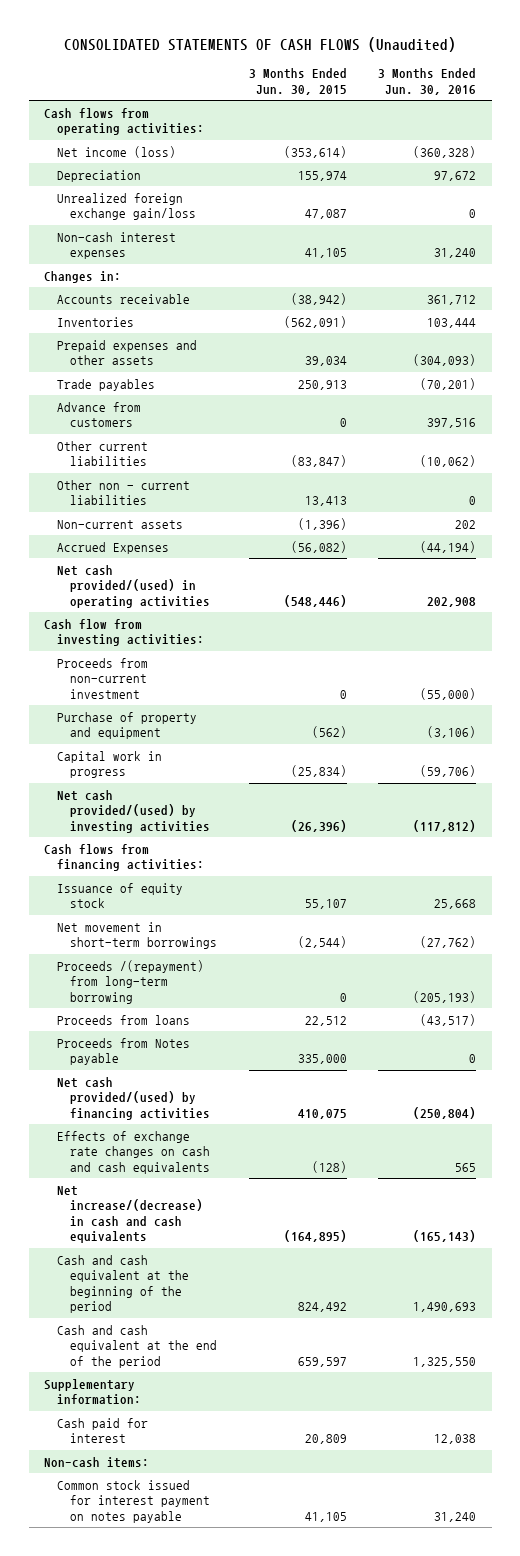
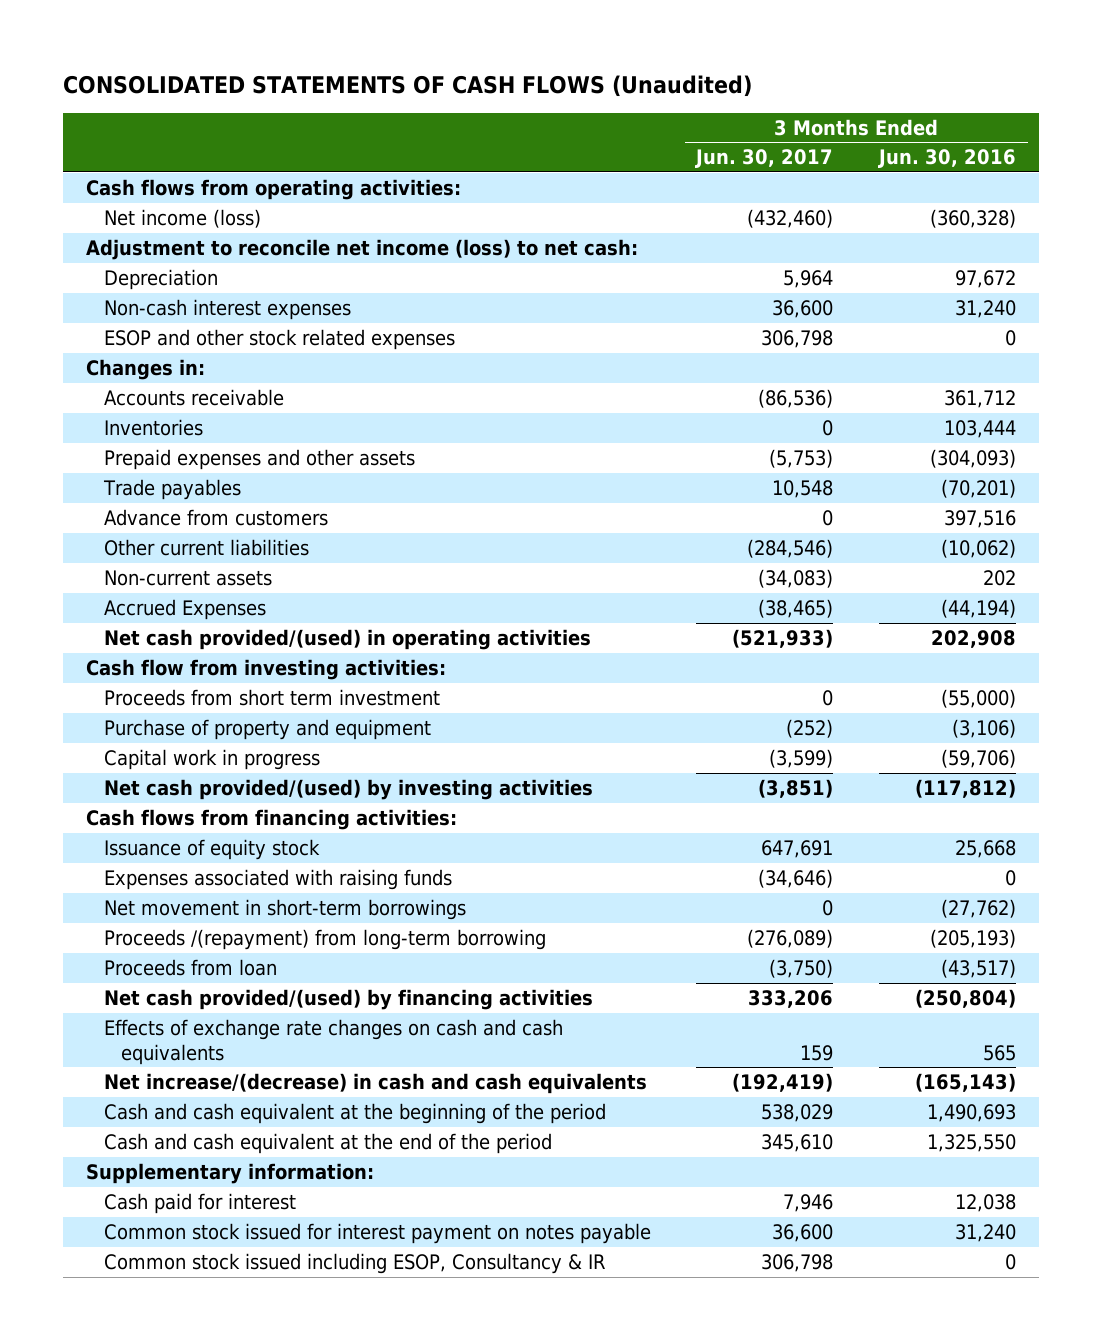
[248,68,347,95] 3 Months Ended Jun. 30, 2015 -> none
none -> [695,149,834,169] Jun. 30, 2017
none -> [86,238,639,260] Adjustment to reconcile net income (loss) to net cash:
[57,192,197,221] Unrealized foreign exchange gain/loss -> none
none -> [103,328,455,350] ESOP and other stock related expenses
[57,479,191,506] Other non - current liabilities -> none
[57,657,149,699] Proceeds from non-current investment -> none
none -> [103,688,440,706] Proceeds from short term investment
none -> [103,868,452,890] Expenses associated with raising funds
[57,1037,191,1066] Proceeds from Notes payable -> none
[57,1014,191,1025] Proceeds from loans -> [103,958,277,976] Proceeds from loan
[44,1456,150,1468] Non-cash items: -> none
none -> [103,1252,606,1274] Common stock issued including ESOP, Consultancy & IR

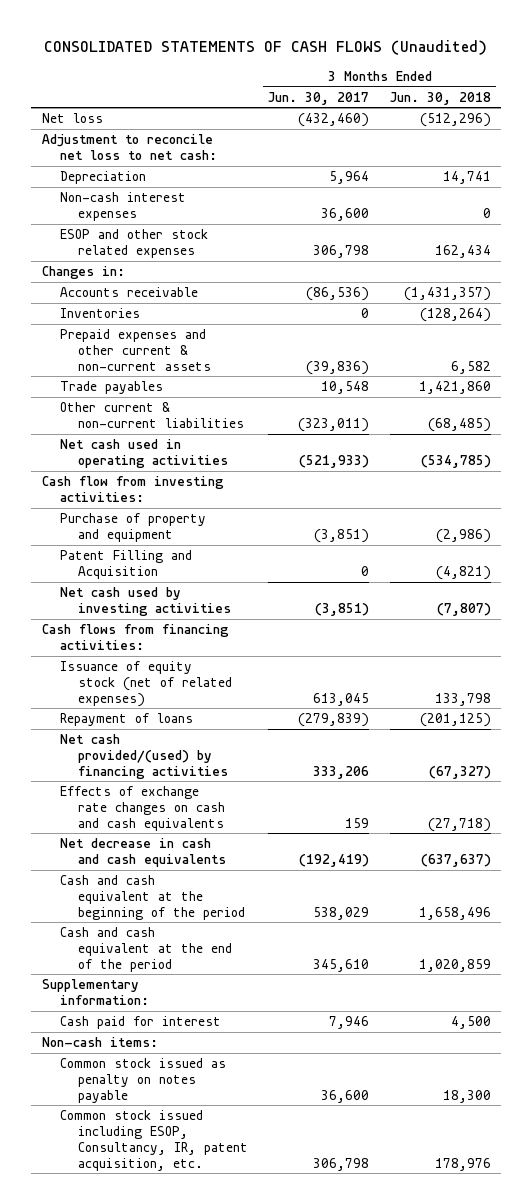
[878,149,1017,169] Jun. 30, 2016 -> none
none -> [389,91,491,105] Jun. 30, 2018
[86,178,462,200] Cash flows from operating activities: -> none
[103,208,261,228] Net income (loss) -> [41,112,103,123] Net loss
[86,238,639,260] Adjustment to reconcile net income (loss) to net cash: -> [41,133,217,160] Adjustment to reconcile net loss to net cash:
[103,448,415,470] Prepaid expenses and other assets -> [59,328,211,371] Prepaid expenses and other current & non-current assets
[769,448,834,468] (5,753) -> [306,360,370,375] (39,836)
[103,508,328,526] Advance from customers -> none
[103,569,272,586] Non-current assets -> none
[103,598,266,620] Accrued Expenses -> none
[103,538,309,556] Other current liabilities -> [59,401,244,428] Other current & non-current liabilities
[747,538,834,558] (284,546) -> [298,417,370,432] (323,011)
[103,628,591,650] Net cash provided/(used) in operating activities -> [59,438,228,468] Net cash used in operating activities
[103,688,440,706] Proceeds from short term investment -> none
[103,748,320,770] Capital work in progress -> none
[786,718,834,738] (252) -> [314,528,370,543] (3,851)
none -> [59,549,192,579] Patent Filling and Acquisition
[103,778,593,800] Net cash provided/(used) by investing activities -> [59,586,231,616] Net cash used by investing activities
[103,868,452,890] Expenses associated with raising funds -> none
[103,898,466,920] Net movement in short-term borrowings -> none
[103,928,546,950] Proceeds /(repayment) from long-term borrowing -> none
[103,958,277,976] Proceeds from loan -> none
[103,838,320,860] Issuance of equity stock -> [59,660,232,707] Issuance of equity stock (net of related expenses)
[761,839,834,858] 647,691 -> [313,692,370,706] 613,045
none -> [59,712,193,726] Repayment of loans
[103,1072,647,1094] Net increase/(decrease) in cash and cash equivalents -> [59,837,226,867] Net decrease in cash and cash equivalents
none -> [41,1036,158,1047] Non-cash items:
[103,1222,651,1244] Common stock issued for interest payment on notes payable -> [59,1057,226,1103] Common stock issued as penalty on notes payable
[103,1252,606,1274] Common stock issued including ESOP, Consultancy & IR -> [59,1109,248,1171] Common stock issued including ESOP, Consultancy, IR, patent acquisition, etc.

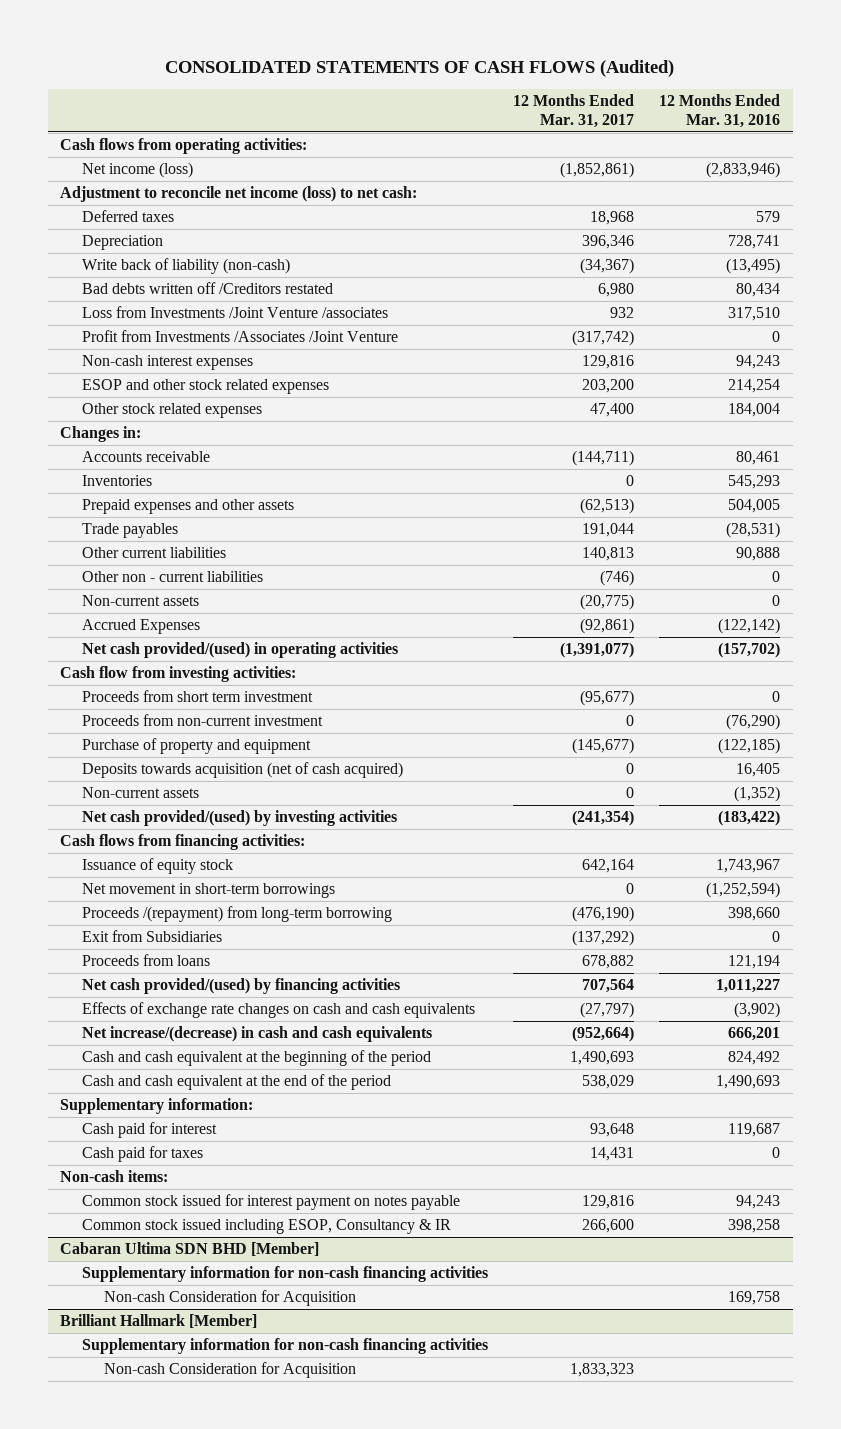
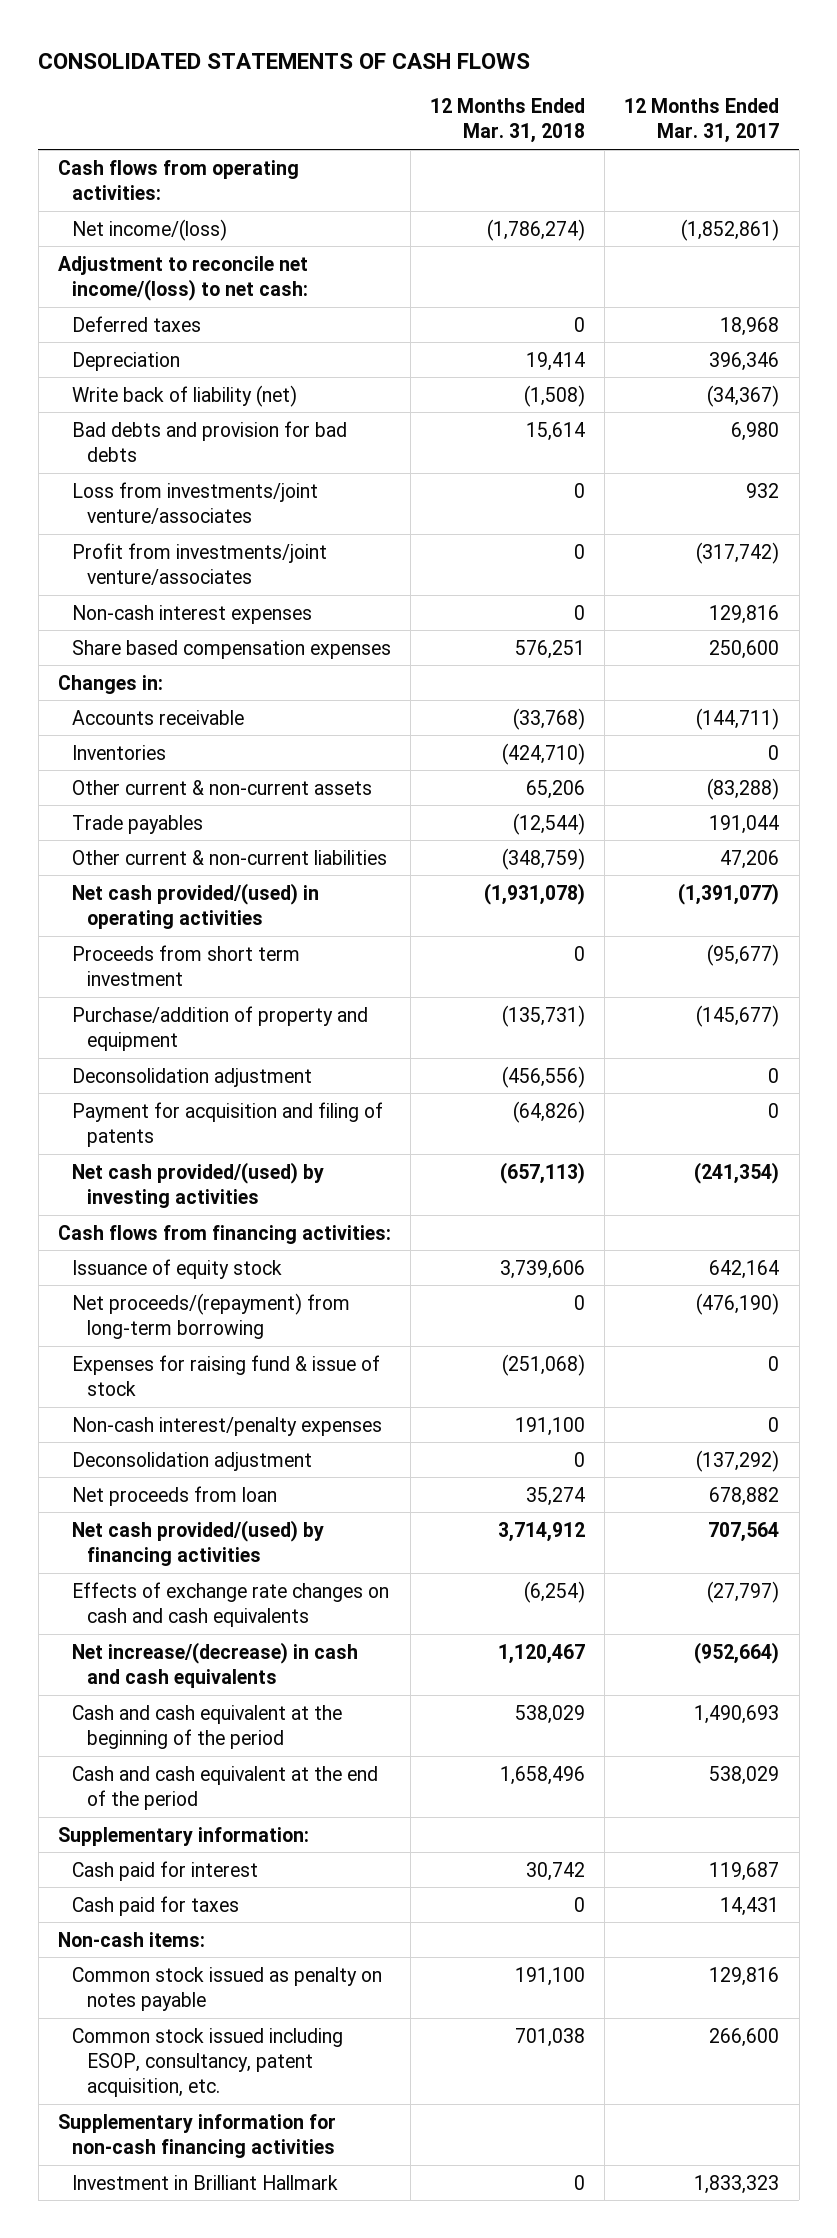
[165,59,675,77] CONSOLIDATED STATEMENTS OF CASH FLOWS (Audited) -> [38,52,531,69] CONSOLIDATED STATEMENTS OF CASH FLOWS
[659,94,781,128] 12 Months Ended Mar. 31, 2016 -> none
none -> [430,98,586,144] 12 Months Ended Mar. 31, 2018
[81,162,193,179] Net income (loss) -> [72,218,228,241] Net income/(loss)
[60,186,418,203] Adjustment to reconcile net income (loss) to net cash: -> [57,255,309,301] Adjustment to reconcile net income/(loss) to net cash:
[81,258,290,275] Write back of liability (non-cash) -> [72,384,298,407] Write back of liability (net)
[81,282,333,295] Bad debts written off /Creditors restated -> [72,420,348,462] Bad debts and provision for bad debts
[81,306,388,319] Loss from Investments /Joint Venture /associates -> [72,481,319,524] Loss from investments/joint venture/associates
[81,330,398,343] Profit from Investments /Associates /Joint Venture -> [72,542,328,585] Profit from investments/joint venture/associates
[81,379,329,395] ESOP and other stock related expenses -> none
[81,403,262,419] Other stock related expenses -> none
none -> [72,639,392,659] Share based compensation expenses
[81,499,294,515] Prepaid expenses and other assets -> [72,779,373,795] Other current & non-current assets
[580,498,635,515] (62,513) -> [707,777,780,800] (83,288)
[81,547,226,559] Other current liabilities -> none
[81,595,199,607] Non-current assets -> none
[81,619,200,635] Accrued Expenses -> none
[81,571,263,583] Other non - current liabilities -> [72,849,388,865] Other current & non-current liabilities
[600,570,635,587] (746) -> [720,849,780,869] 47,206
[60,666,297,683] Cash flow from investing activities: -> none
[81,714,323,727] Proceeds from non-current investment -> none
[81,787,199,799] Non-current assets -> none
[81,738,311,755] Purchase of property and equipment -> [72,1005,369,1051] Purchase/addition of property and equipment
none -> [72,1067,313,1087] Deconsolidation adjustment
[81,762,403,779] Deposits towards acquisition (net of cash acquired) -> [72,1101,384,1147] Payment for acquisition and filing of patents
[81,906,392,923] Proceeds /(repayment) from long-term borrowing -> none
[81,883,335,899] Net movement in short-term borrowings -> [72,1292,351,1339] Net proceeds/(repayment) from long-term borrowing
[626,883,635,895] 0 -> [696,1292,780,1315] (476,190)
none -> [72,1354,381,1396] Expenses for raising fund & issue of stock
none -> [72,1416,383,1436] Non-cash interest/penalty expenses
[81,930,222,943] Exit from Subsidiaries -> [72,1451,313,1471] Deconsolidation adjustment
[81,954,210,967] Proceeds from loans -> [72,1485,278,1506] Net proceeds from loan
[590,1123,635,1138] 93,648 -> [709,1861,780,1881] 119,687
[60,1242,320,1257] Cabaran Ultima SDN BHD [Member] -> none
[81,1266,488,1283] Supplementary information for non-cash financing activities -> none
[103,1290,356,1307] Non-cash Consideration for Acquisition -> none
[60,1314,258,1329] Brilliant Hallmark [Member] -> none
[81,1194,460,1211] Common stock issued for interest payment on notes payable -> [72,1966,383,2011] Common stock issued as penalty on notes payable
[81,1219,451,1235] Common stock issued including ESOP, Consultancy & IR -> [72,2027,344,2098] Common stock issued including ESOP, consultancy, patent acquisition, etc.
[103,1362,356,1379] Non-cash Consideration for Acquisition -> [72,2174,339,2190] Investment in Brilliant Hallmark

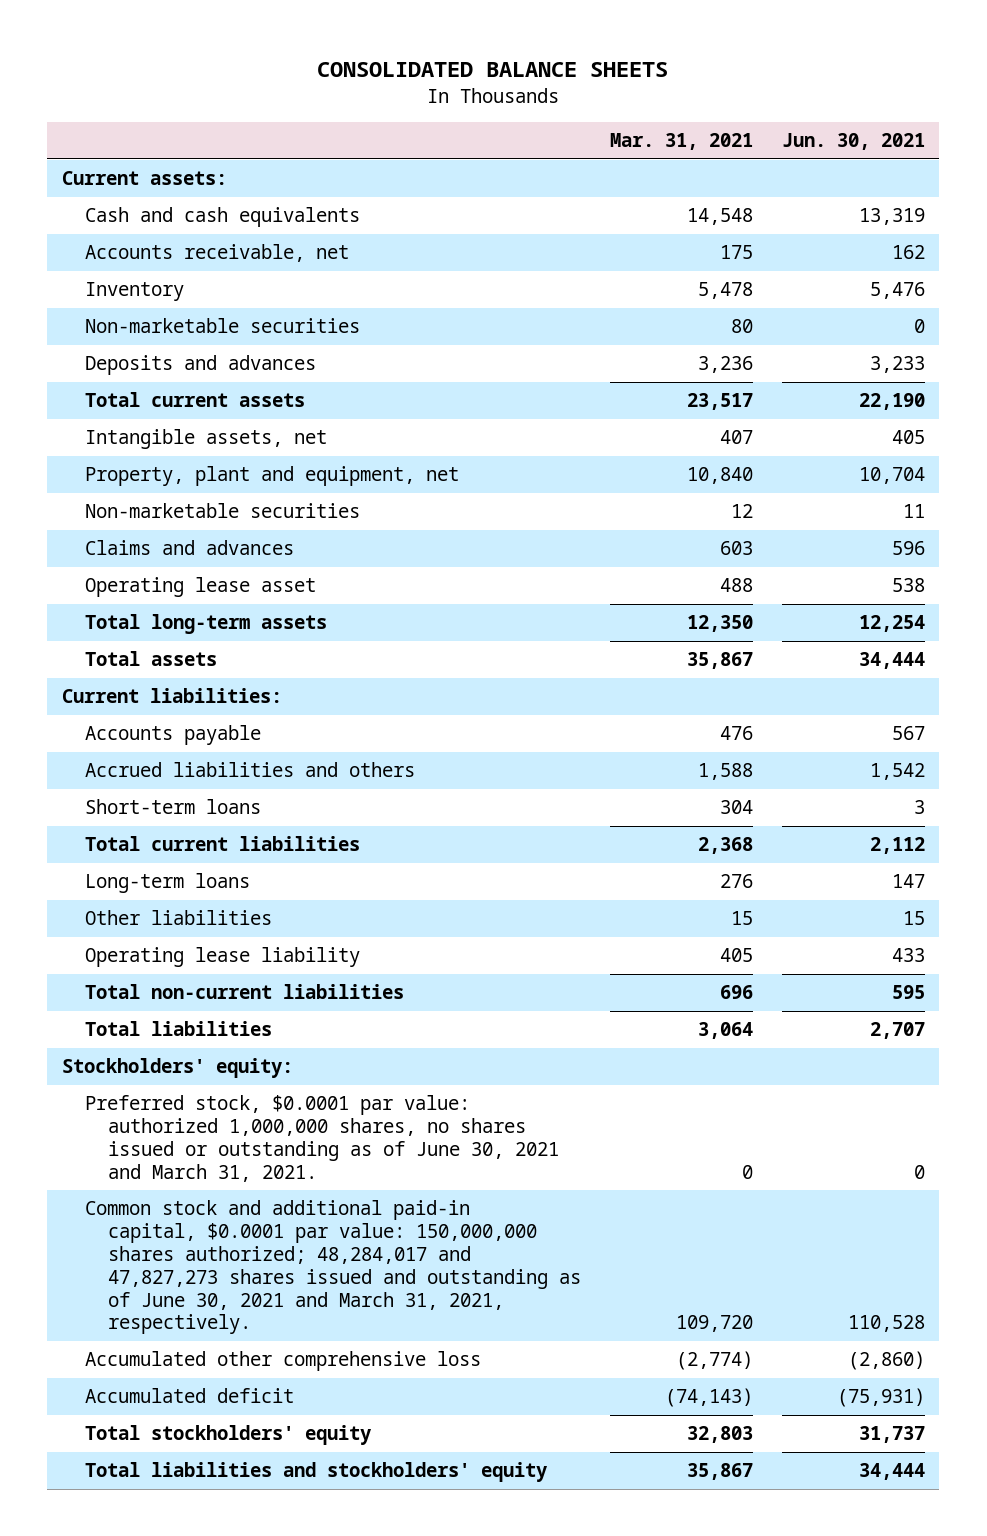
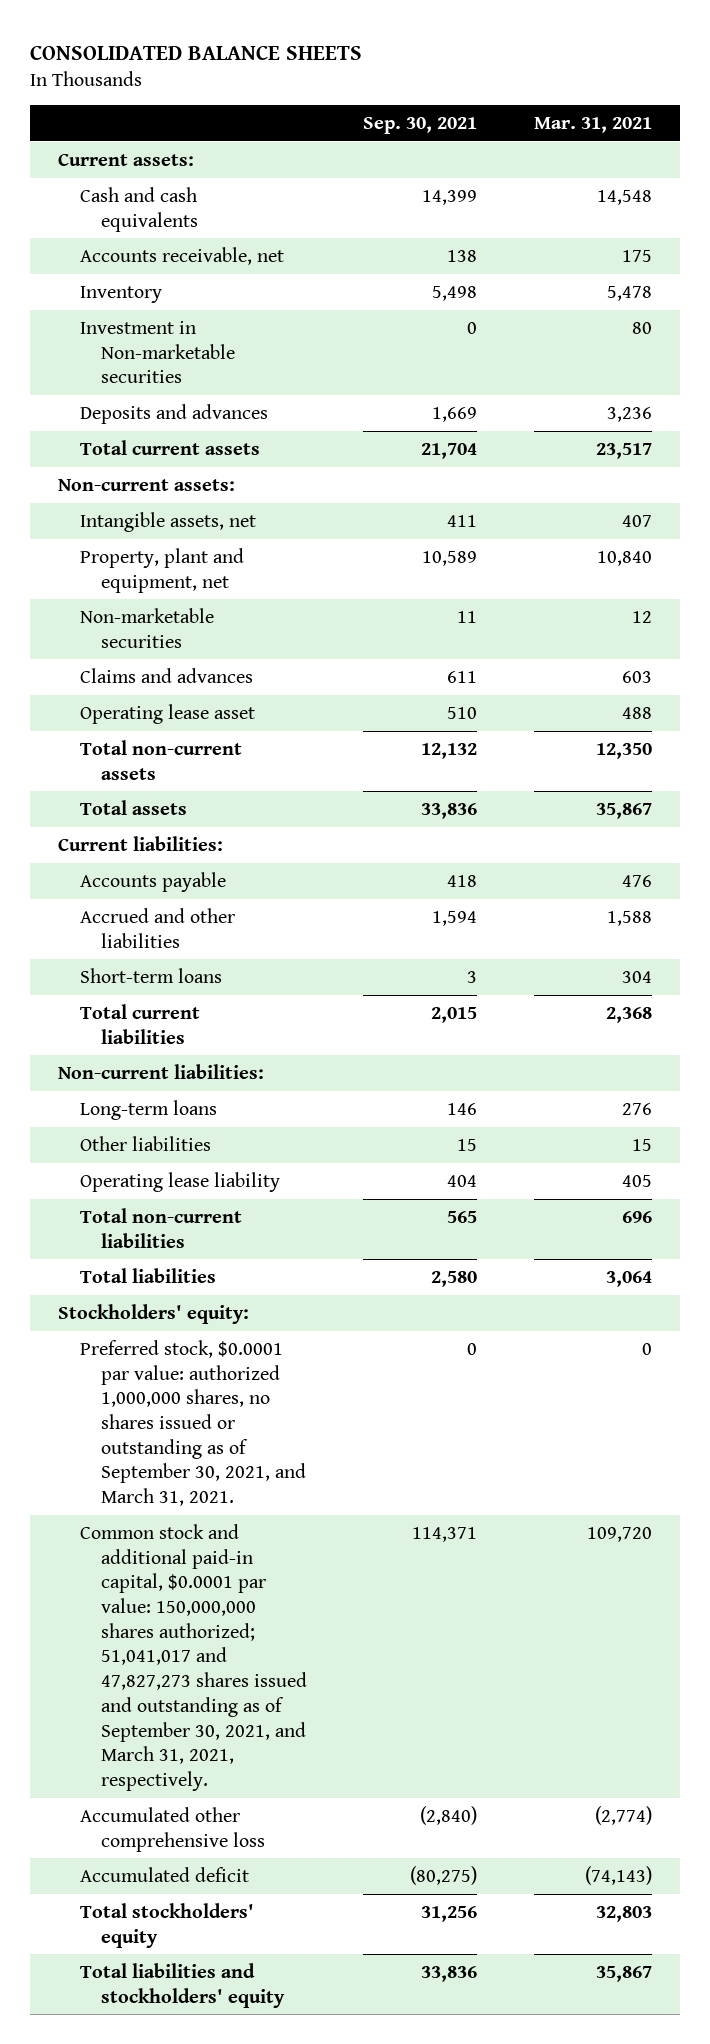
[781,133,925,151] Jun. 30, 2021 -> none
none -> [363,117,478,135] Sep. 30, 2021
[84,318,360,334] Non-marketable securities -> [79,320,235,384] Investment in Non-marketable securities
none -> [58,478,236,491] Non-current assets:
[84,614,327,635] Total long-term assets -> [79,739,242,780] Total non-current assets
[84,762,415,778] Accrued liabilities and others -> [79,907,235,948] Accrued and other liabilities
none -> [58,1063,265,1079] Non-current liabilities:
[84,1095,559,1182] Preferred stock, $0.0001 par value: authorized 1,000,000 shares, no shares issued or outstanding as of June 30, 2021 and March 31, 2021. -> [79,1339,306,1507] Preferred stock, $0.0001 par value: authorized 1,000,000 shares, no shares issued or outstanding as of September 30, 2021, and March 31, 2021.
[84,1200,581,1335] Common stock and additional paid-in capital, $0.0001 par value: 150,000,000 shares authorized; 48,284,017 and 47,827,273 shares issued and outstanding as of June 30, 2021 and March 31, 2021, respectively. -> [79,1523,307,1792] Common stock and additional paid-in capital, $0.0001 par value: 150,000,000 shares authorized; 51,041,017 and 47,827,273 shares issued and outstanding as of September 30, 2021, and March 31, 2021, respectively.

